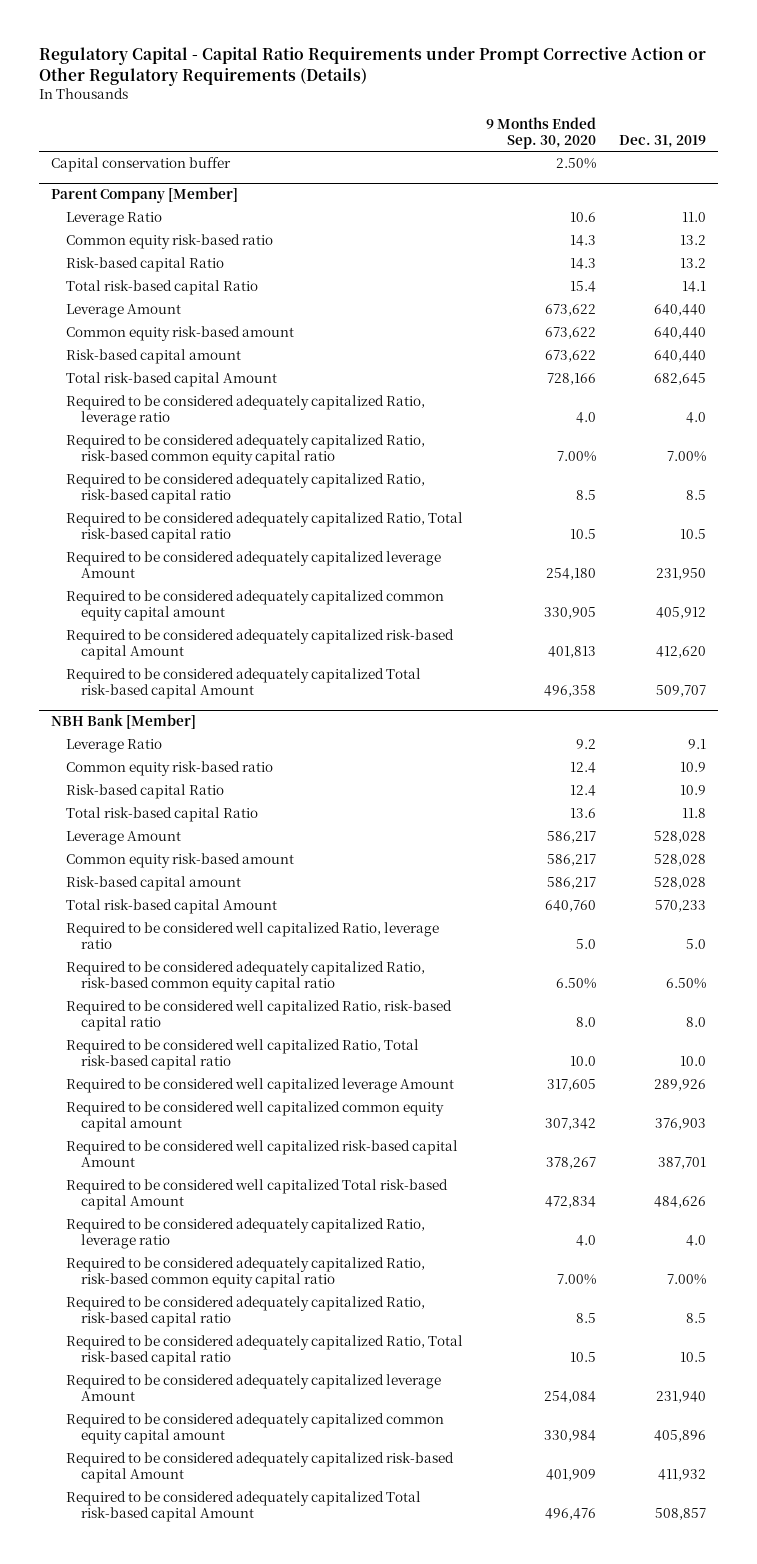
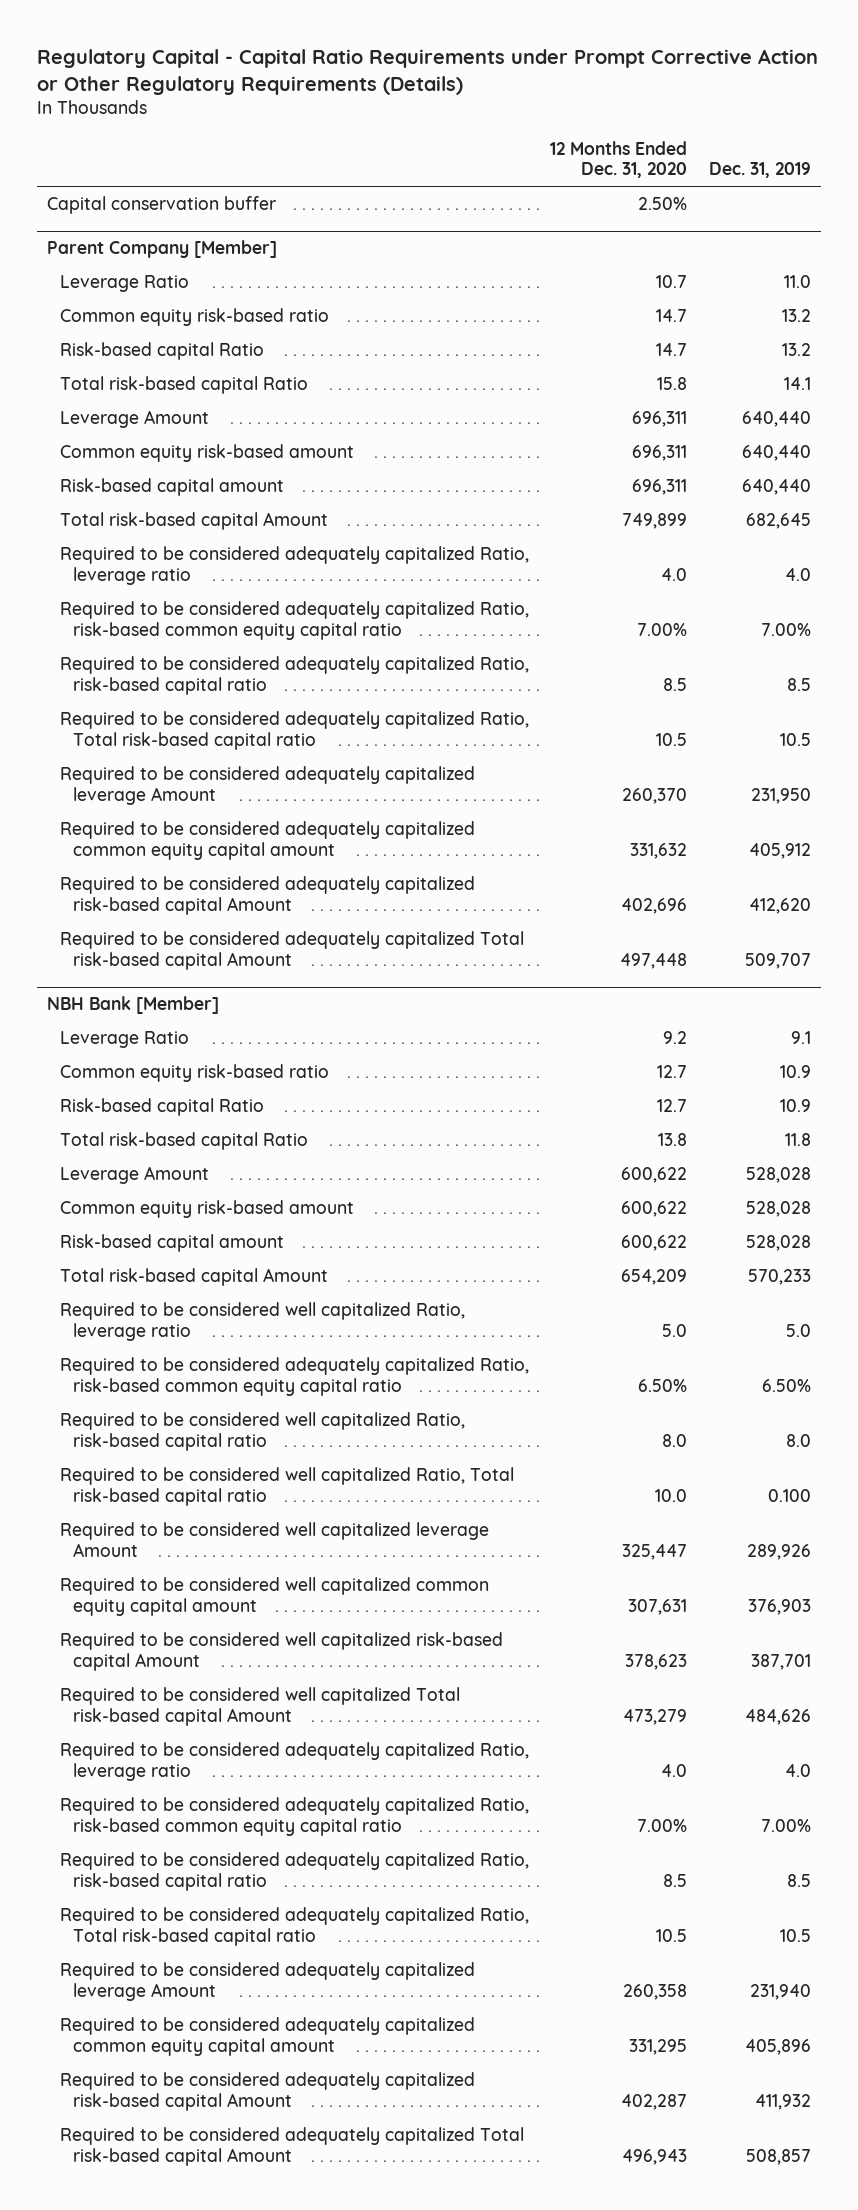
[486,116,597,149] 9 Months Ended Sep. 30, 2020 -> none
none -> [550,140,688,179] 12 Months Ended Dec. 31, 2020
[680,1056,707,1067] 10.0 -> [767,1488,811,1502] 0.100

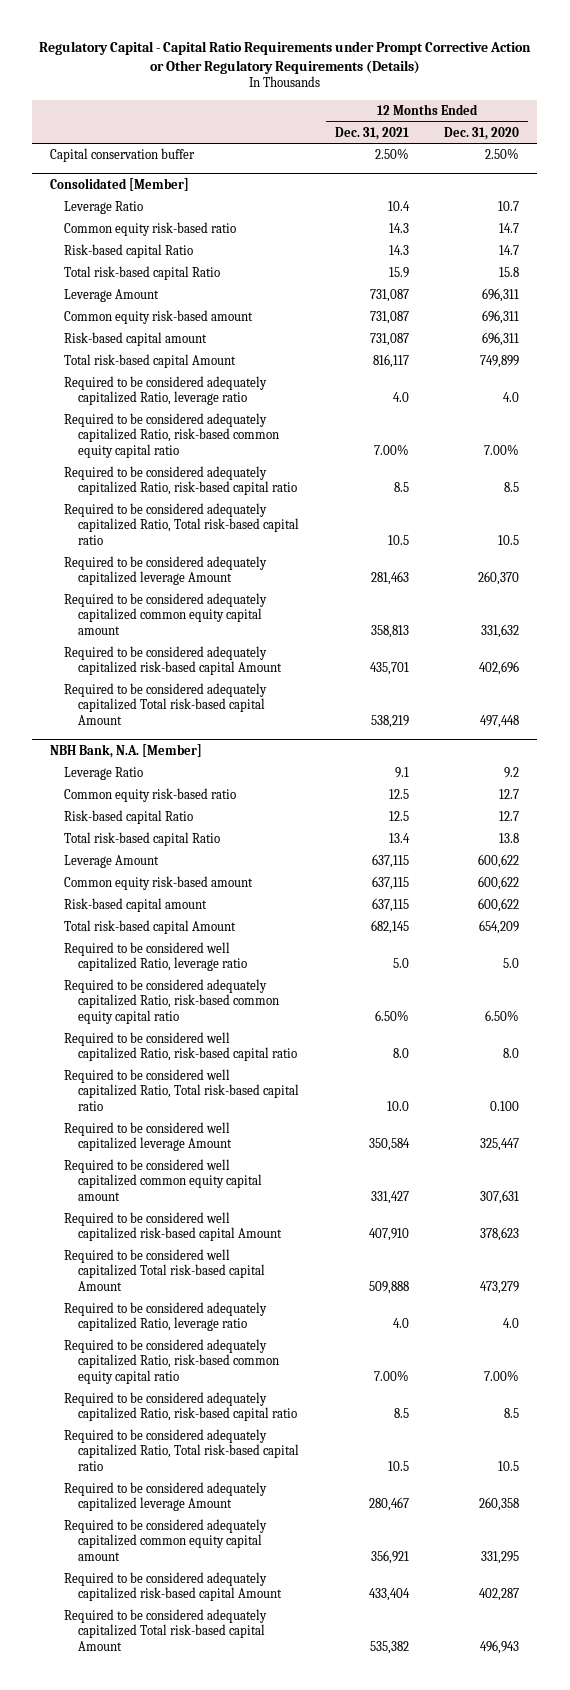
[708,162,811,179] Dec. 31, 2019 -> none
none -> [334,126,409,140] Dec. 31, 2021
[47,240,278,259] Parent Company [Member] -> [50,177,190,191] Consolidated [Member]
[47,996,220,1015] NBH Bank [Member] -> [50,743,203,758] NBH Bank, N.A. [Member]
[655,1488,688,1502] 10.0 -> [490,1100,520,1111] 0.100

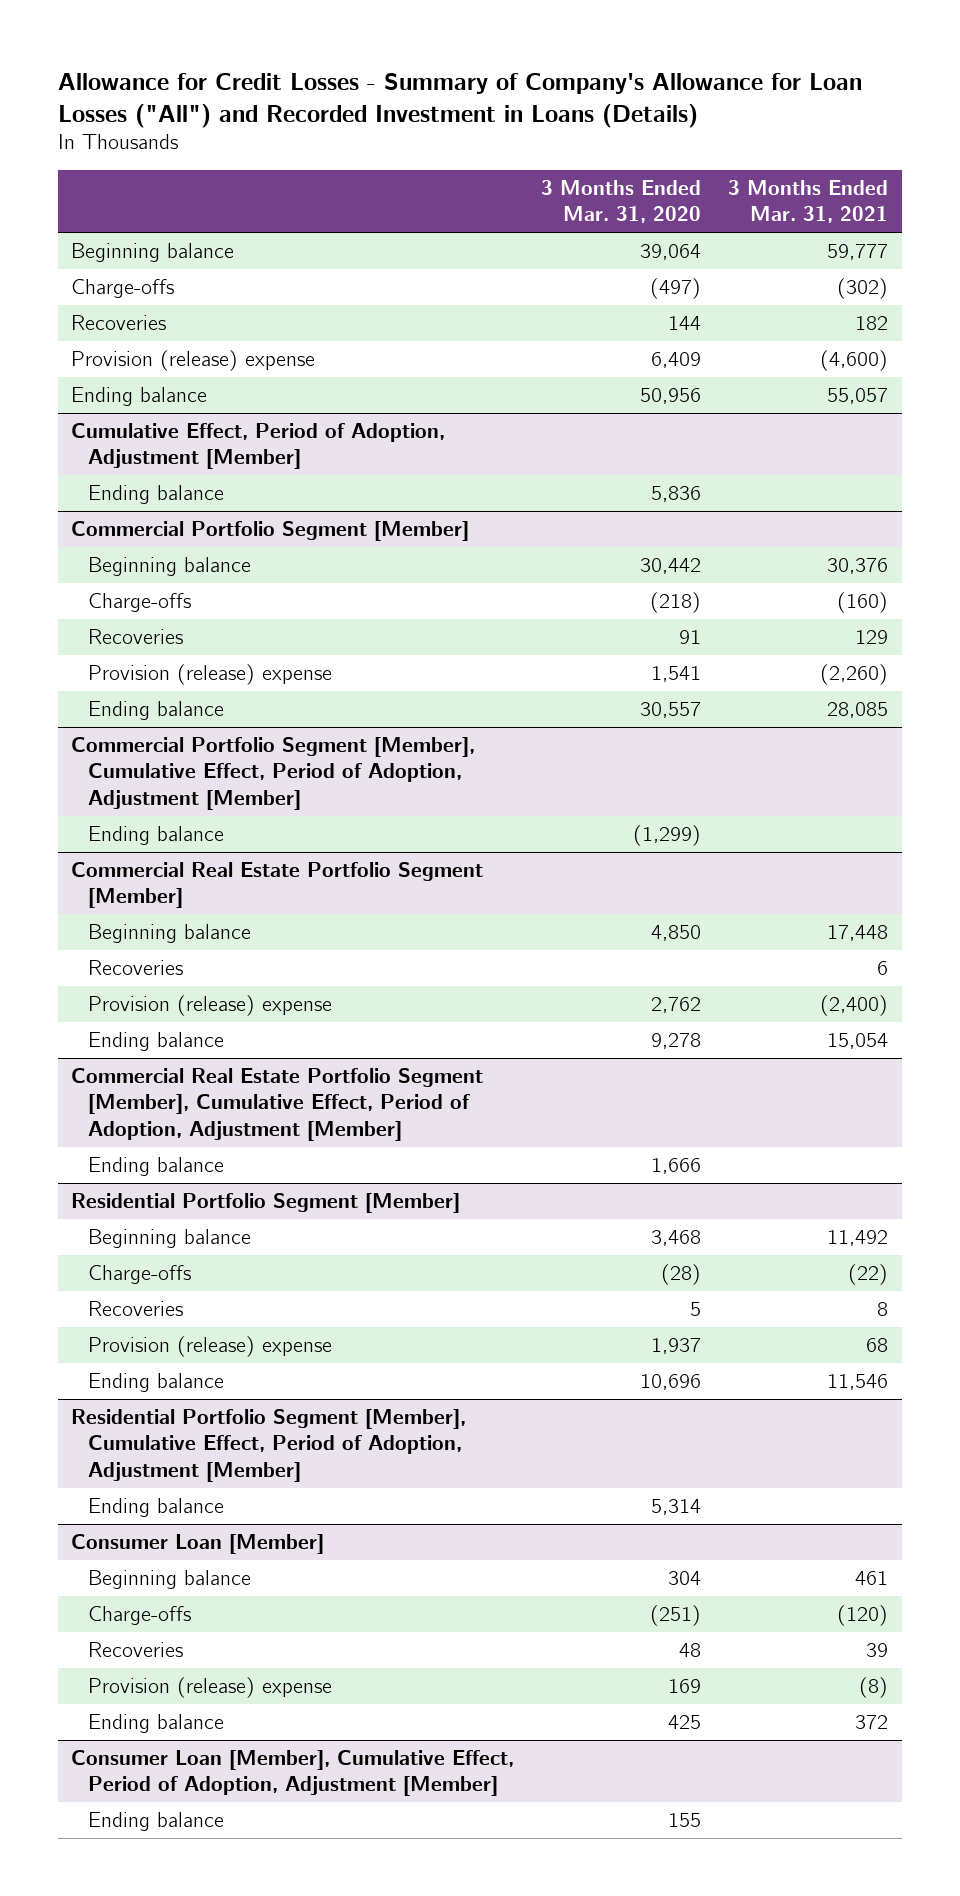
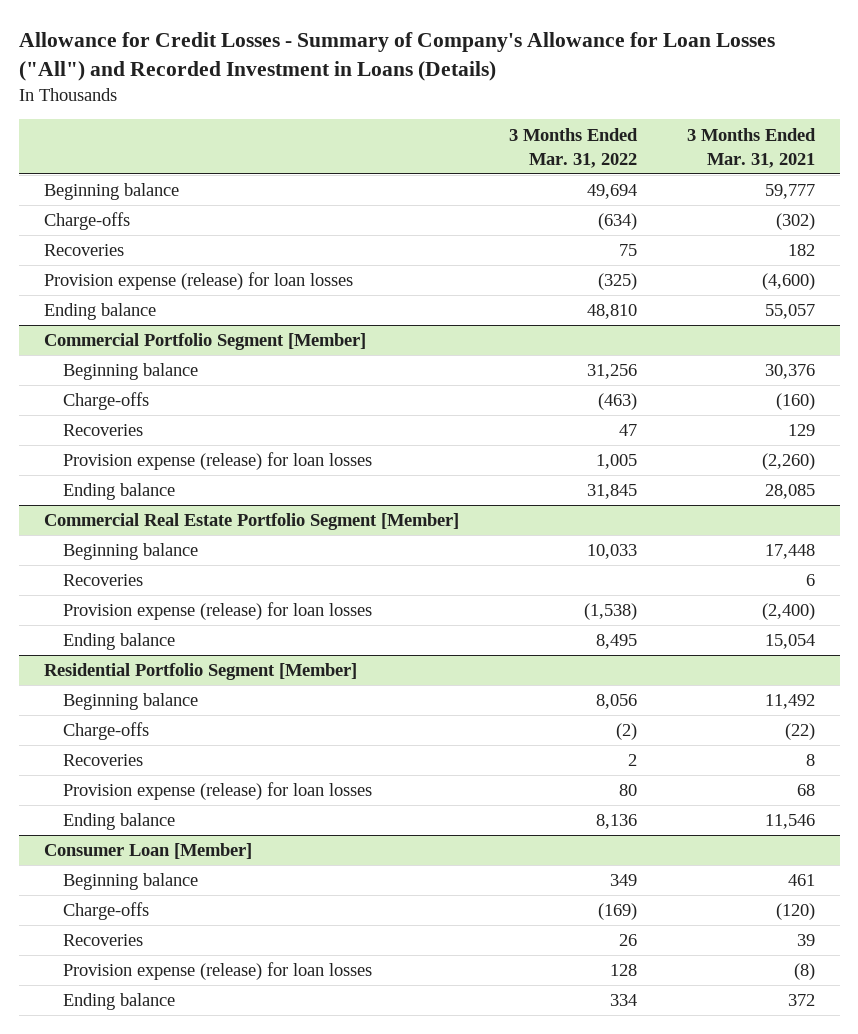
[541,179,702,224] 3 Months Ended Mar. 31, 2020 -> none
none -> [508,127,638,168] 3 Months Ended Mar. 31, 2022
[71,350,316,372] Provision (release) expense -> [43,272,353,291] Provision expense (release) for loan losses
[71,423,446,470] Cumulative Effect, Period of Adoption, Adjustment [Member] -> none
[87,485,224,505] Ending balance -> none
[87,664,332,686] Provision (release) expense -> [63,452,373,471] Provision expense (release) for loan losses
[71,737,476,810] Commercial Portfolio Segment [Member], Cumulative Effect, Period of Adoption, Adjustment [Member] -> none
[87,826,224,846] Ending balance -> none
[87,995,332,1017] Provision (release) expense -> [63,602,373,621] Provision expense (release) for loan losses
[71,1068,484,1141] Commercial Real Estate Portfolio Segment [Member], Cumulative Effect, Period of Adoption, Adjustment [Member] -> none
[87,1157,224,1177] Ending balance -> none
[87,1336,332,1358] Provision (release) expense -> [63,782,373,801] Provision expense (release) for loan losses
[71,1409,467,1482] Residential Portfolio Segment [Member], Cumulative Effect, Period of Adoption, Adjustment [Member] -> none
[87,1498,224,1518] Ending balance -> none
[87,1677,332,1699] Provision (release) expense -> [63,962,373,981] Provision expense (release) for loan losses
[71,1750,515,1797] Consumer Loan [Member], Cumulative Effect, Period of Adoption, Adjustment [Member] -> none
[87,1812,224,1832] Ending balance -> none

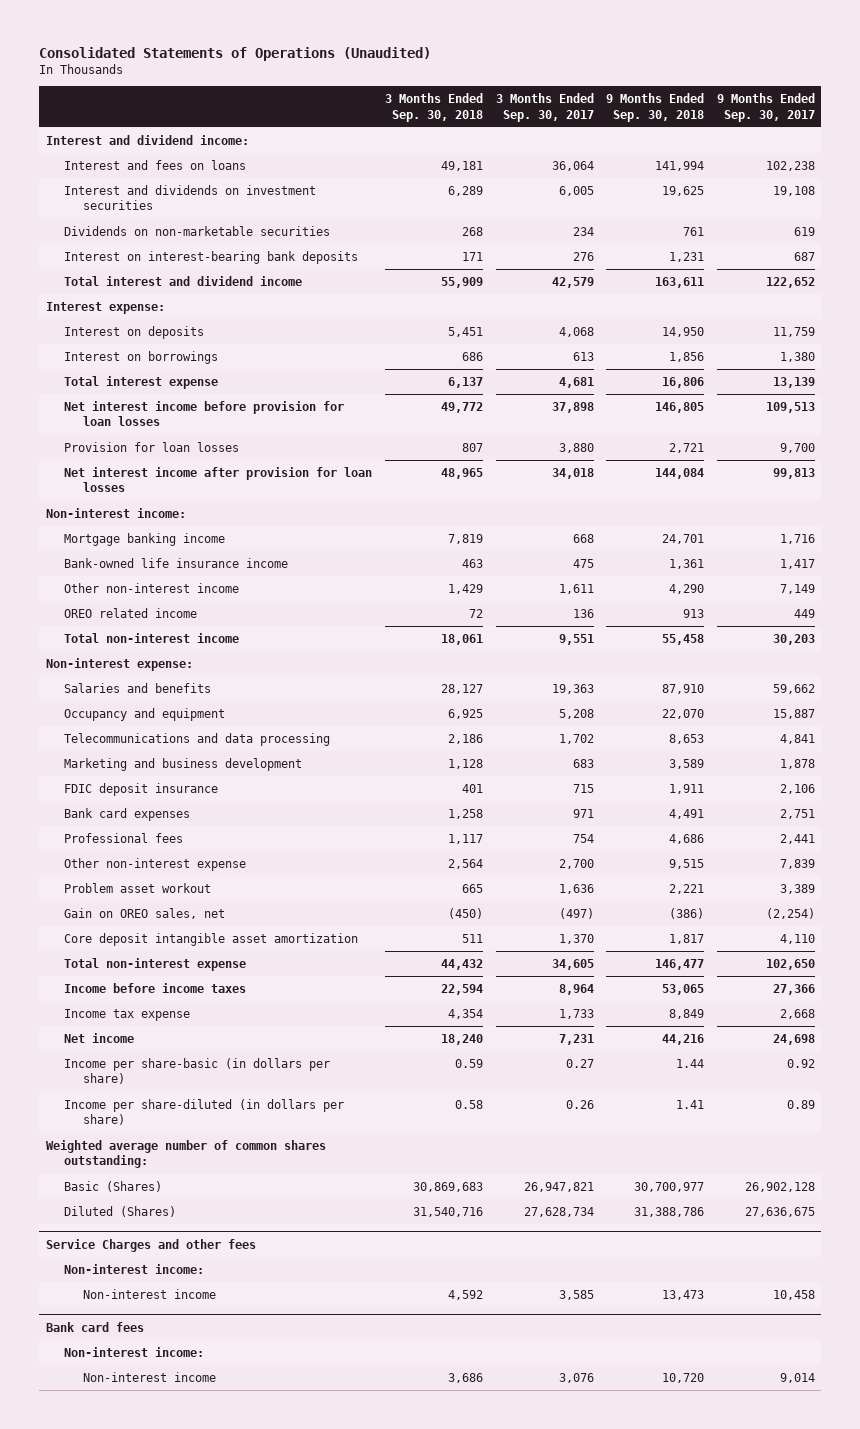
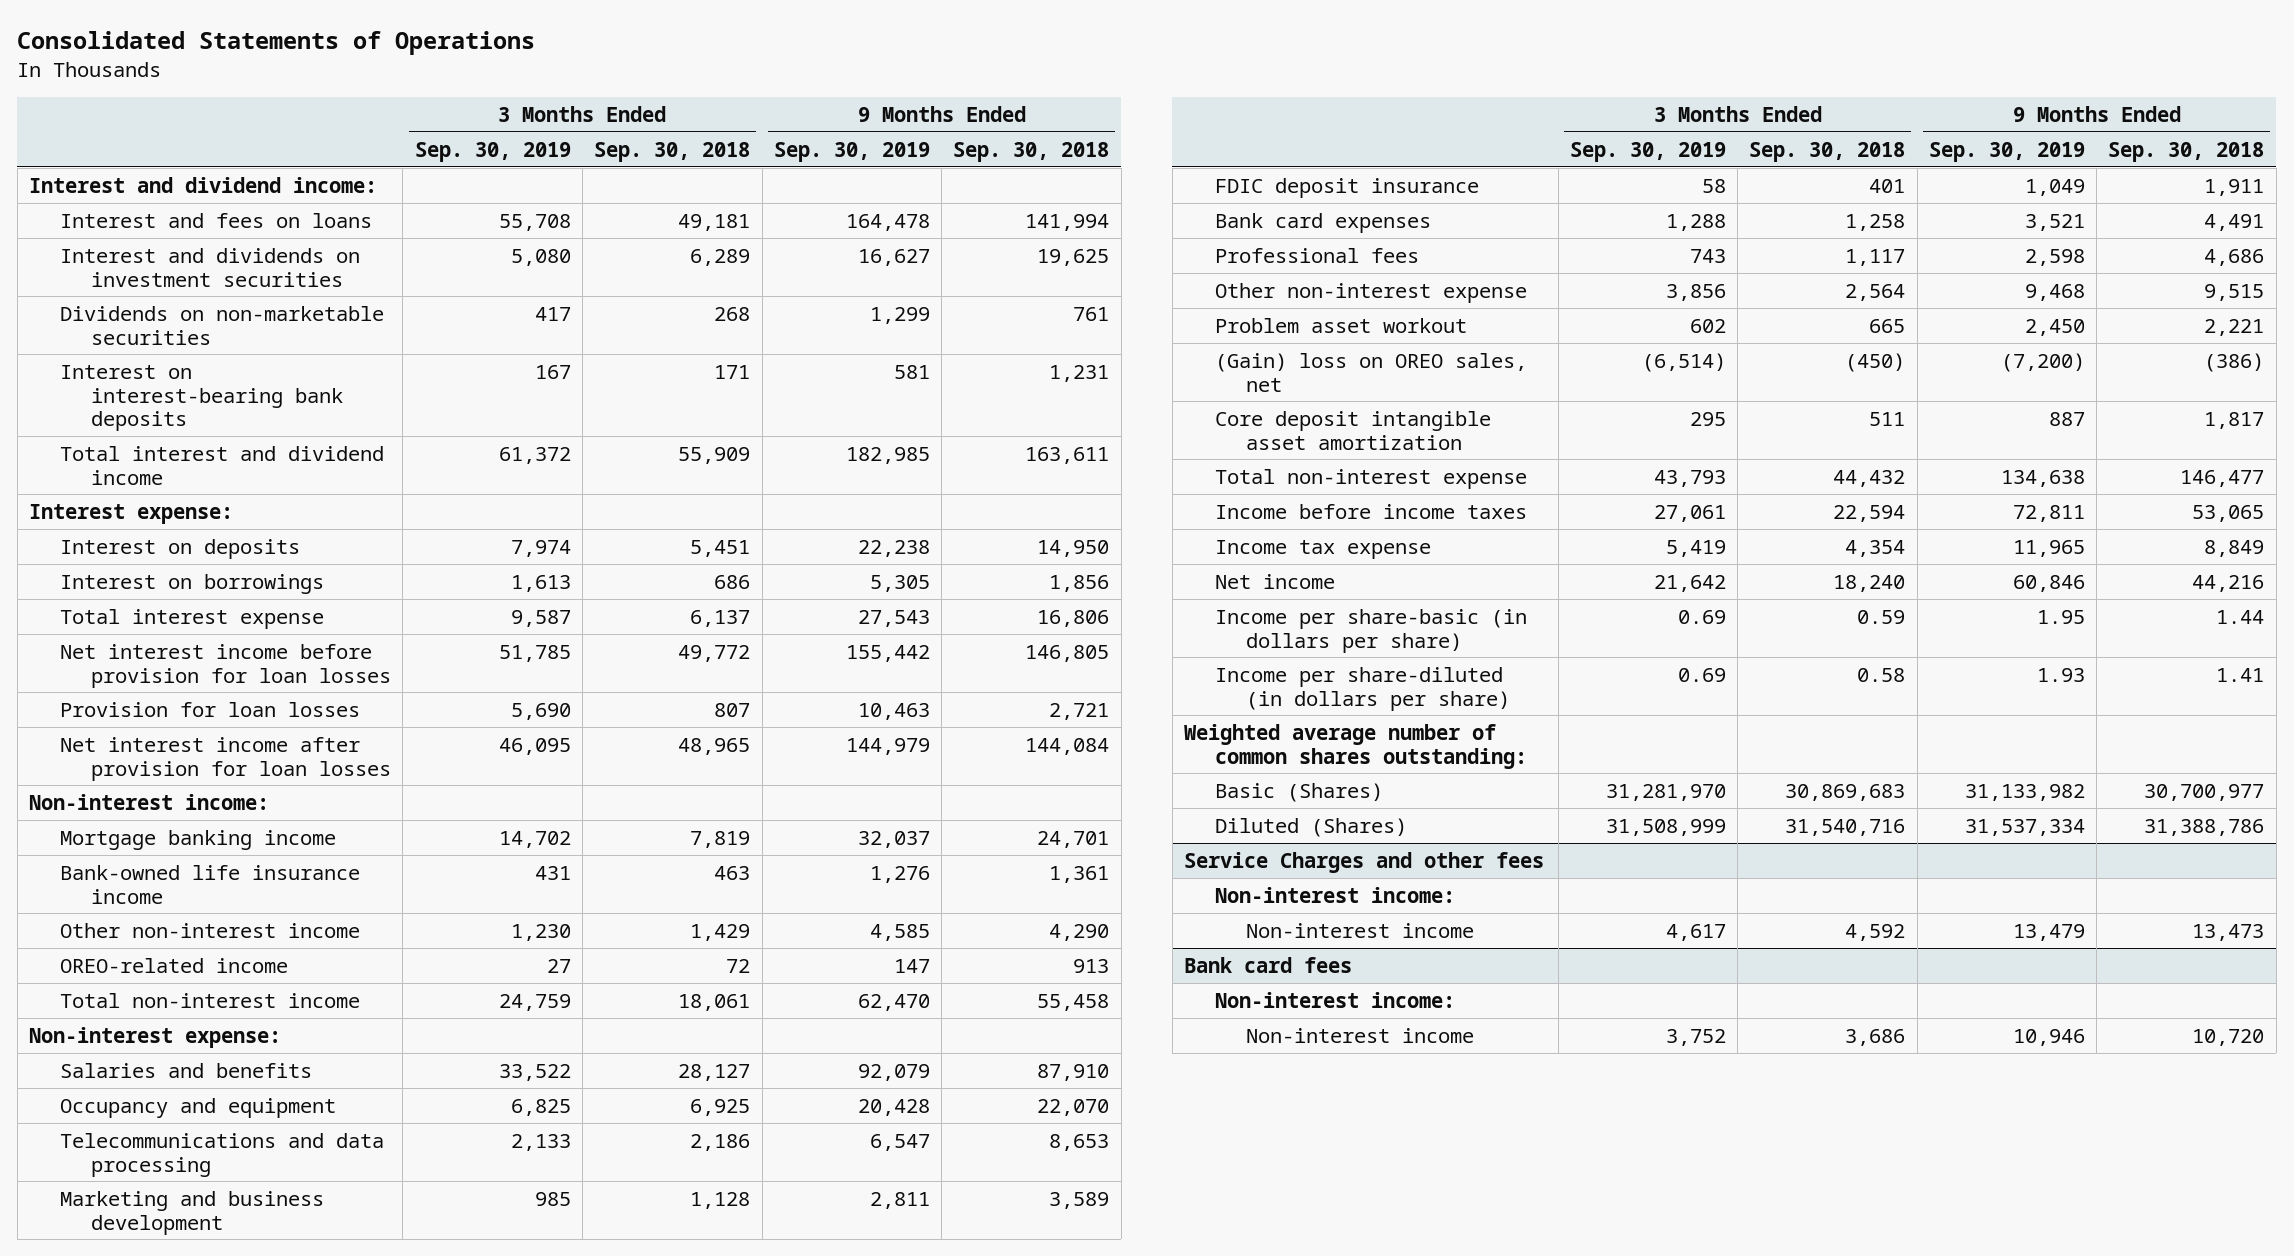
[39,46,432,61] Consolidated Statements of Operations (Unaudited) -> [17,31,536,56] Consolidated Statements of Operations
[495,92,594,122] 3 Months Ended Sep. 30, 2017 -> none
[716,92,815,122] 9 Months Ended Sep. 30, 2017 -> none
none -> [414,141,571,162] Sep. 30, 2019
none -> [773,141,930,162] Sep. 30, 2019
[64,607,198,618] OREO related income -> [60,957,289,973] OREO-related income
[64,907,226,919] Gain on OREO sales, net -> [1215,352,1528,392] (Gain) loss on OREO sales, net

